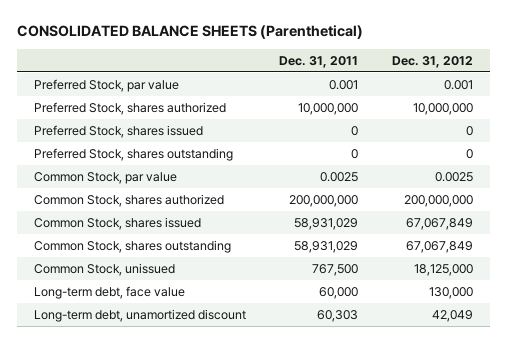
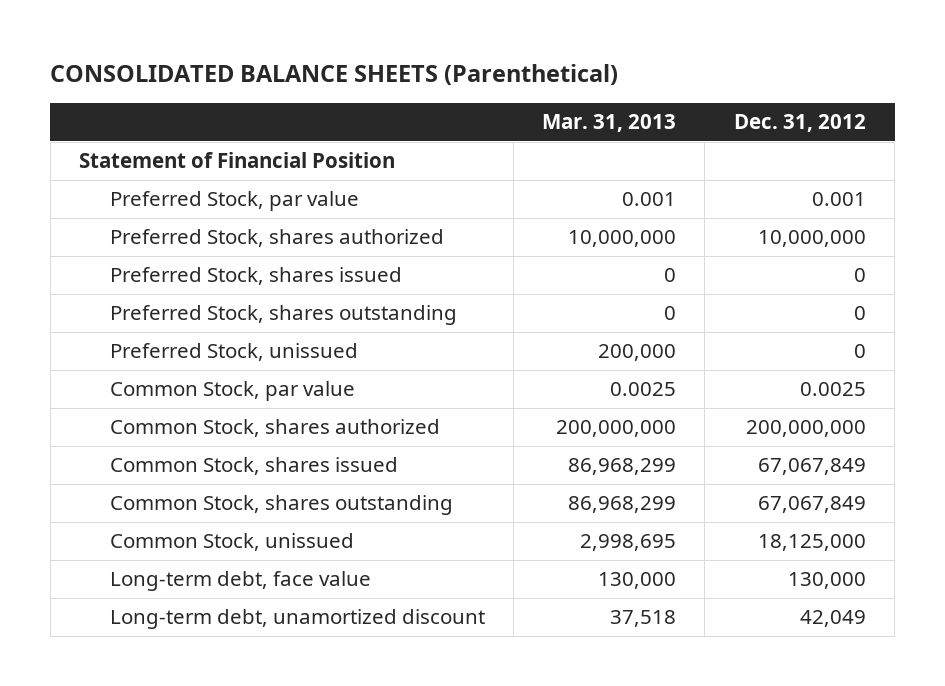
[279,55,359,68] Dec. 31, 2011 -> none
none -> [542,113,677,132] Mar. 31, 2013
none -> [79,152,396,169] Statement of Financial Position
none -> [109,343,358,362] Preferred Stock, unissued

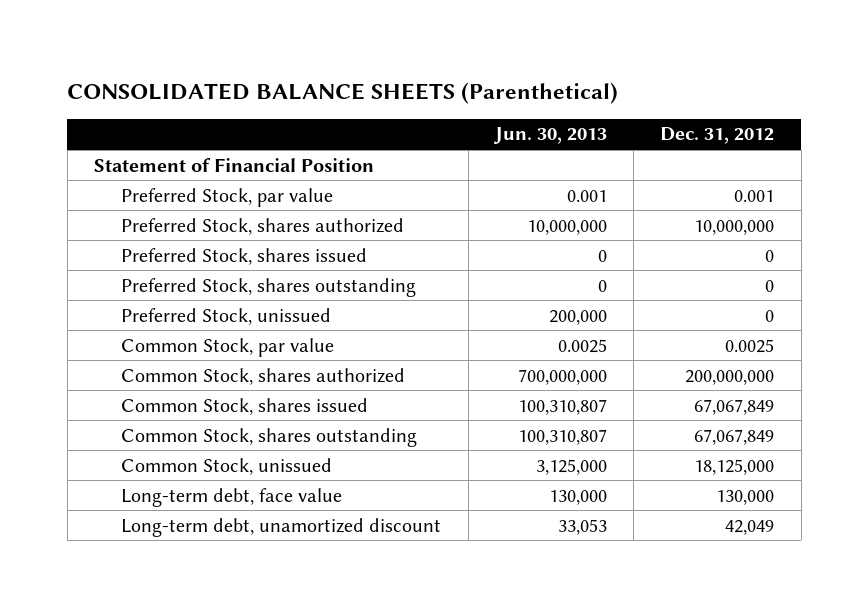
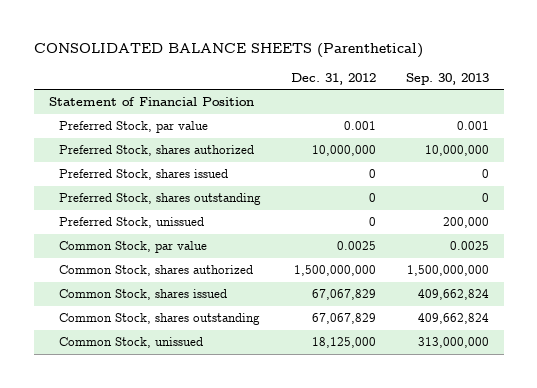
[492,127,607,145] Jun. 30, 2013 -> none
none -> [405,72,489,85] Sep. 30, 2013
[685,369,775,385] 200,000,000 -> [293,265,376,277] 1,500,000,000
[694,398,775,415] 67,067,849 -> [311,289,376,301] 67,067,829
[694,428,775,445] 67,067,849 -> [311,313,376,325] 67,067,829
[121,487,343,507] Long-term debt, face value -> none
[121,517,442,537] Long-term debt, unamortized discount -> none

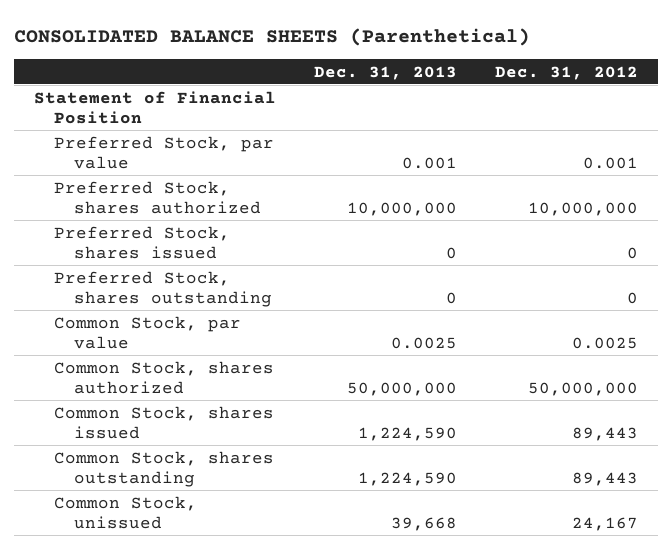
[405,72,489,85] Sep. 30, 2013 -> none
none -> [314,65,458,80] Dec. 31, 2013
[58,217,204,229] Preferred Stock, unissued -> none
[293,265,376,277] 1,500,000,000 -> [528,381,639,396] 50,000,000
[311,289,376,301] 67,067,829 -> [572,426,639,441] 89,443
[311,313,376,325] 67,067,829 -> [572,471,639,486] 89,443
[311,337,376,349] 18,125,000 -> [572,516,639,531] 24,167

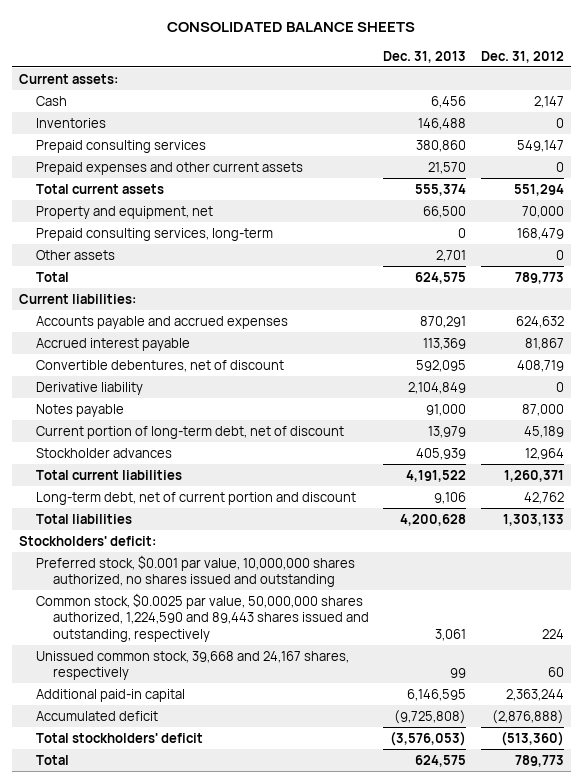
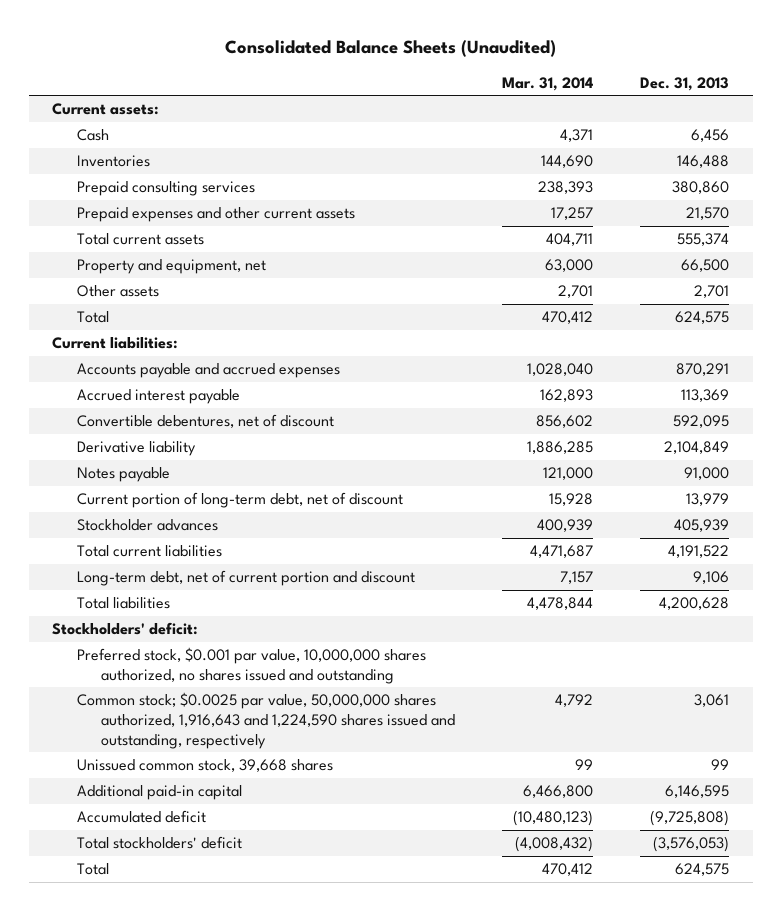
[167,22,416,33] CONSOLIDATED BALANCE SHEETS -> [224,40,556,58] Consolidated Balance Sheets (Unaudited)
[480,50,564,63] Dec. 31, 2012 -> none
none -> [502,76,594,91] Mar. 31, 2014
[36,227,274,241] Prepaid consulting services, long-term -> none
[36,592,370,643] Common stock, $0.0025 par value, 50,000,000 shares authorized, 1,224,590 and 89,443 shares issued and outstanding, respectively -> [76,692,455,749] Common stock; $0.0025 par value, 50,000,000 shares authorized, 1,916,643 and 1,224,590 shares issued and outstanding, respectively
[36,650,350,681] Unissued common stock, 39,668 and 24,167 shares, respectively -> [76,759,333,773] Unissued common stock, 39,668 shares

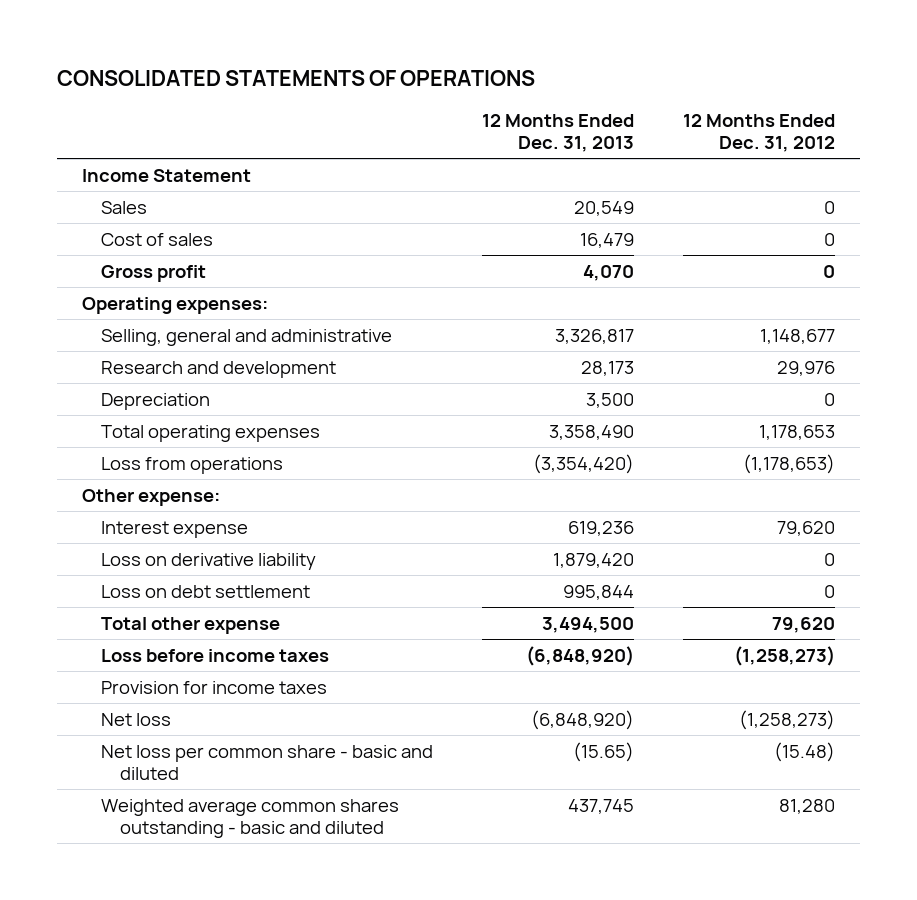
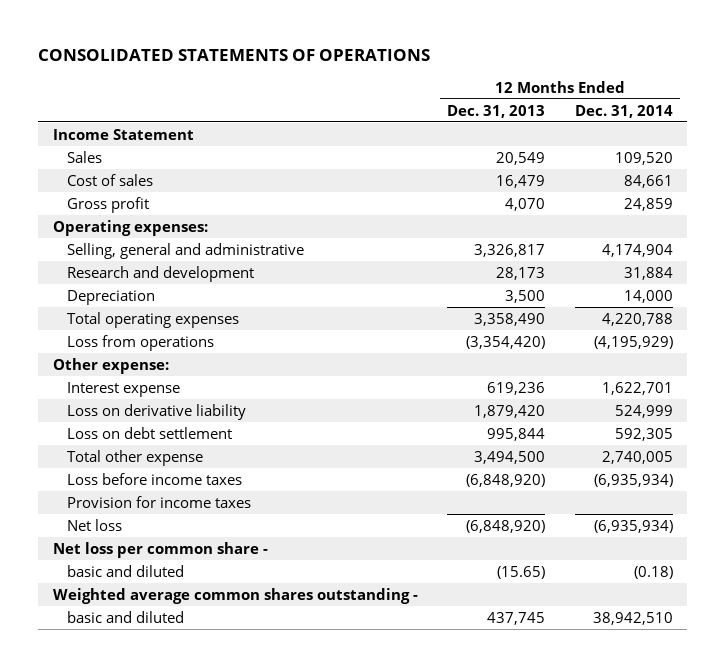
[683,114,836,153] 12 Months Ended Dec. 31, 2012 -> none
none -> [574,104,673,118] Dec. 31, 2014
none -> [52,541,268,558] Net loss per common share -
[101,744,434,780] Net loss per common share - basic and diluted -> [67,564,185,577] basic and diluted
none -> [52,587,418,604] Weighted average common shares outstanding -
[101,798,400,838] Weighted average common shares outstanding - basic and diluted -> [67,610,185,623] basic and diluted

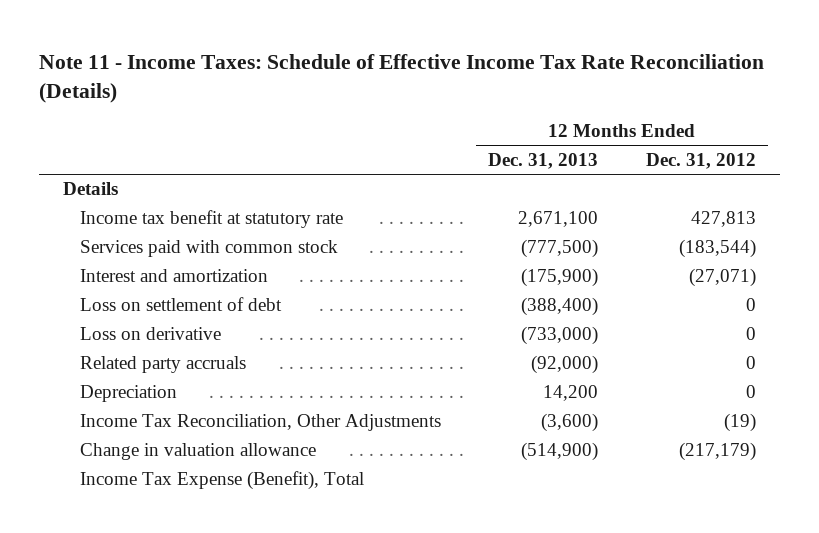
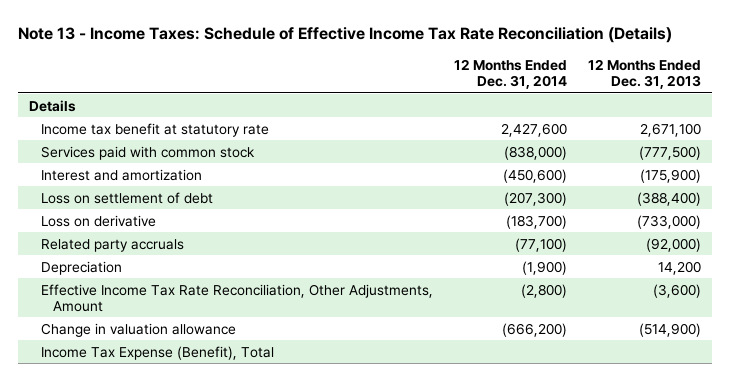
[39,53,765,103] Note 11 - Income Taxes: Schedule of Effective Income Tax Rate Reconciliation (Details) -> [17,27,672,44] Note 13 - Income Taxes: Schedule of Effective Income Tax Rate Reconciliation (Details)
[646,152,757,169] Dec. 31, 2012 -> none
none -> [453,58,567,89] 12 Months Ended Dec. 31, 2014
[79,414,441,432] Income Tax Reconciliation, Other Adjustments -> [40,283,433,312] Effective Income Tax Rate Reconciliation, Other Adjustments, Amount

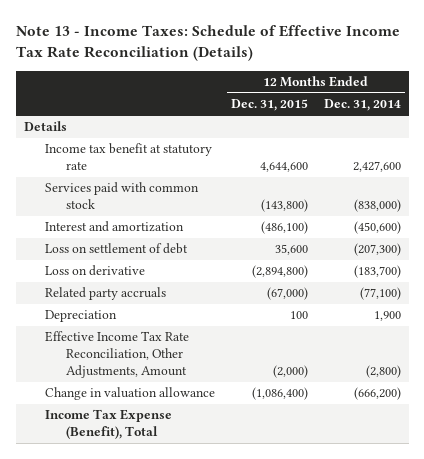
[588,58,702,89] 12 Months Ended Dec. 31, 2013 -> none
none -> [230,99,308,112] Dec. 31, 2015
[521,260,567,275] (1,900) -> [373,311,401,322] 1,900

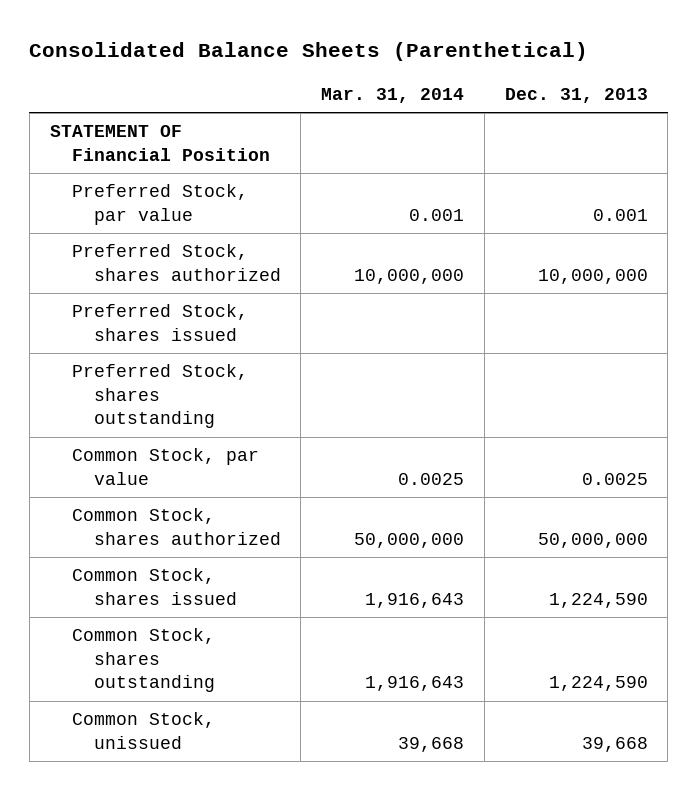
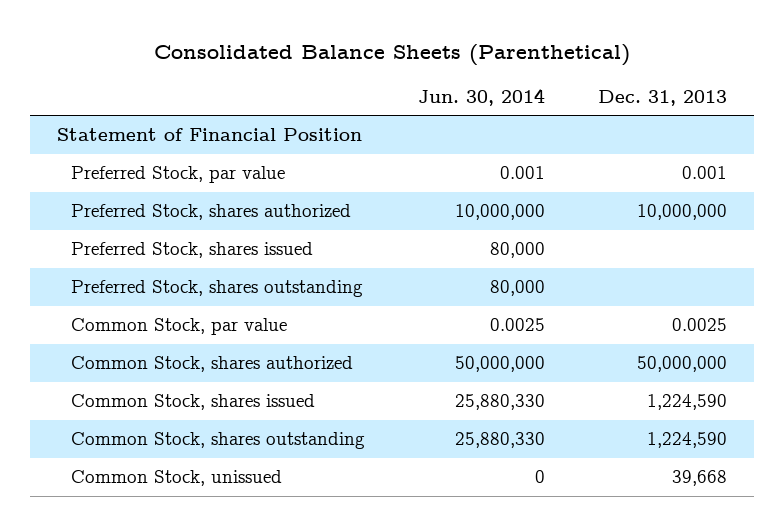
[321,87,465,103] Mar. 31, 2014 -> none
none -> [418,87,546,106] Jun. 30, 2014
[49,125,270,161] STATEMENT OF Financial Position -> [57,128,363,142] Statement of Financial Position

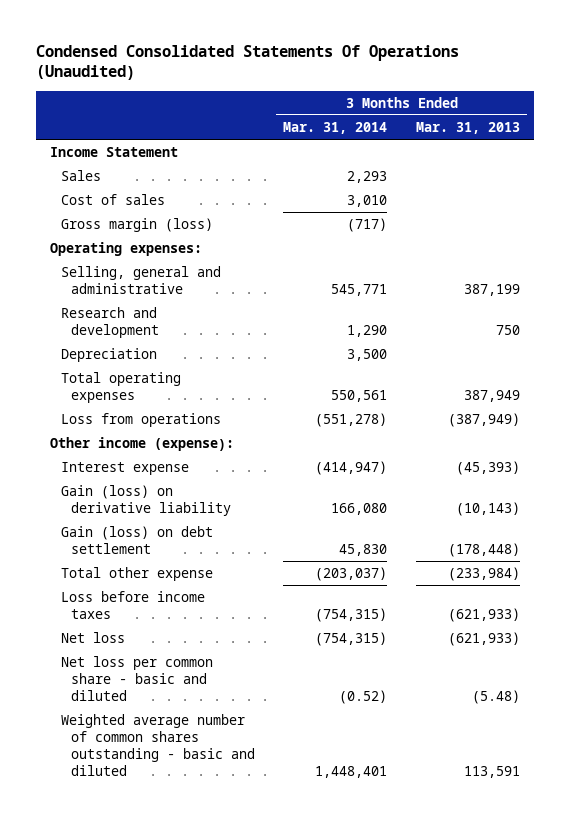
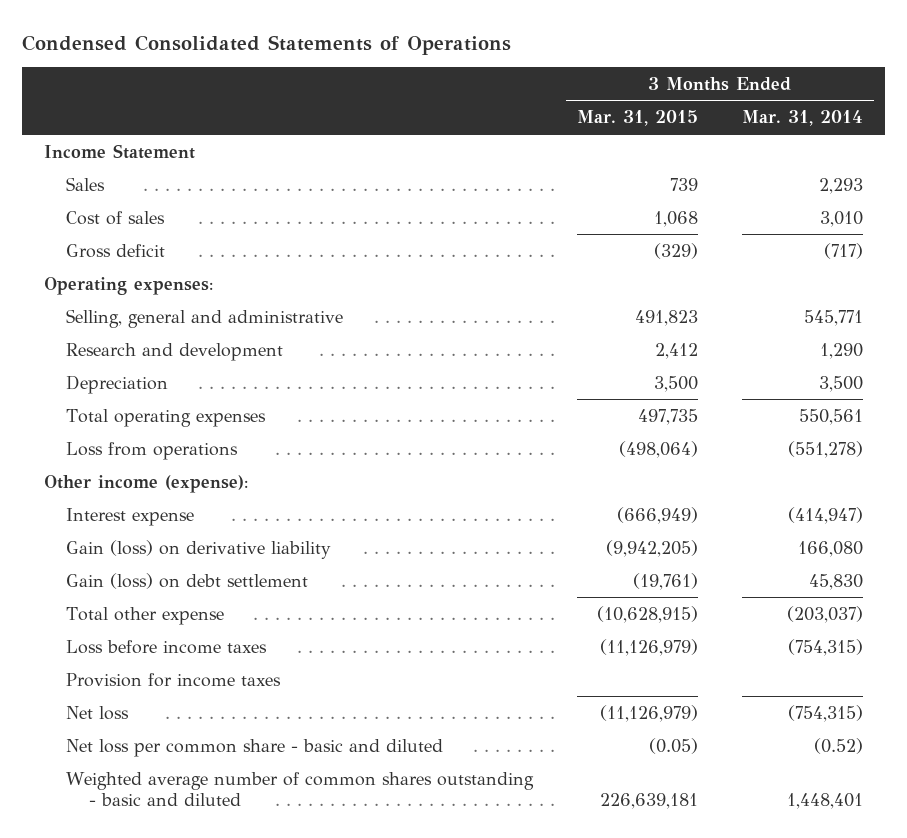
[36,44,460,81] Condensed Consolidated Statements Of Operations (Unaudited) -> [22,34,512,55] Condensed Consolidated Statements of Operations
[415,121,520,134] Mar. 31, 2013 -> none
none -> [576,110,698,127] Mar. 31, 2015
[60,217,213,232] Gross margin (loss) -> [66,243,166,258] Gross deficit
none -> [66,672,282,687] Provision for income taxes

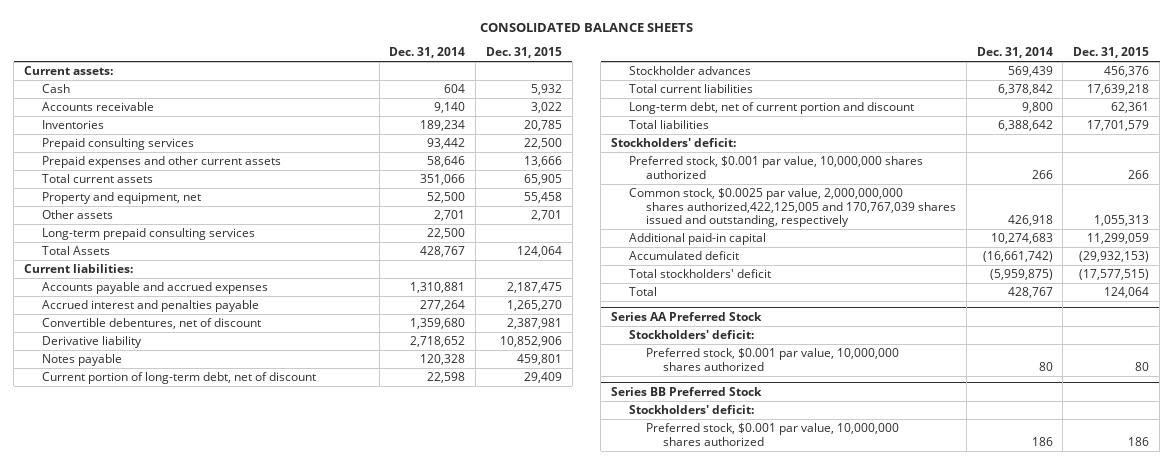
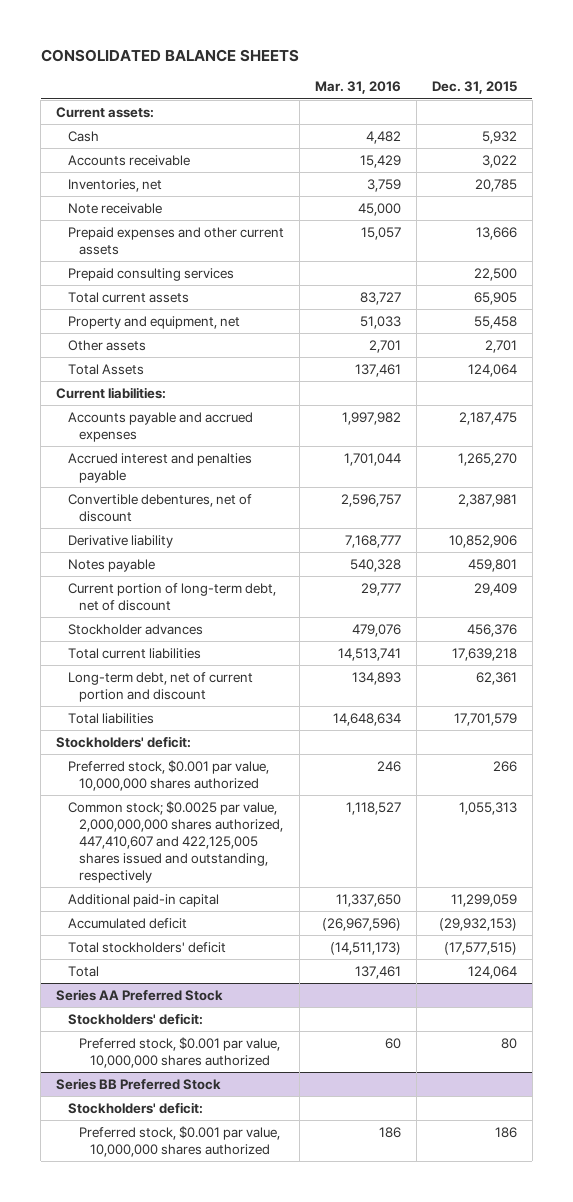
[389,47,466,59] Dec. 31, 2014 -> none
none -> [314,81,401,95] Mar. 31, 2016
[41,120,104,130] Inventories -> [67,178,162,192] Inventories, net
none -> [67,202,162,214] Note receivable
[41,138,194,151] Prepaid consulting services -> [67,267,234,281] Prepaid consulting services
[41,228,255,241] Long-term prepaid consulting services -> none
[628,188,956,228] Common stock, $0.0025 par value, 2,000,000,000 shares authorized,422,125,005 and 170,767,039 shares issued and outstanding, respectively -> [67,800,283,883] Common stock; $0.0025 par value, 2,000,000,000 shares authorized, 447,410,607 and 422,125,005 shares issued and outstanding, respectively

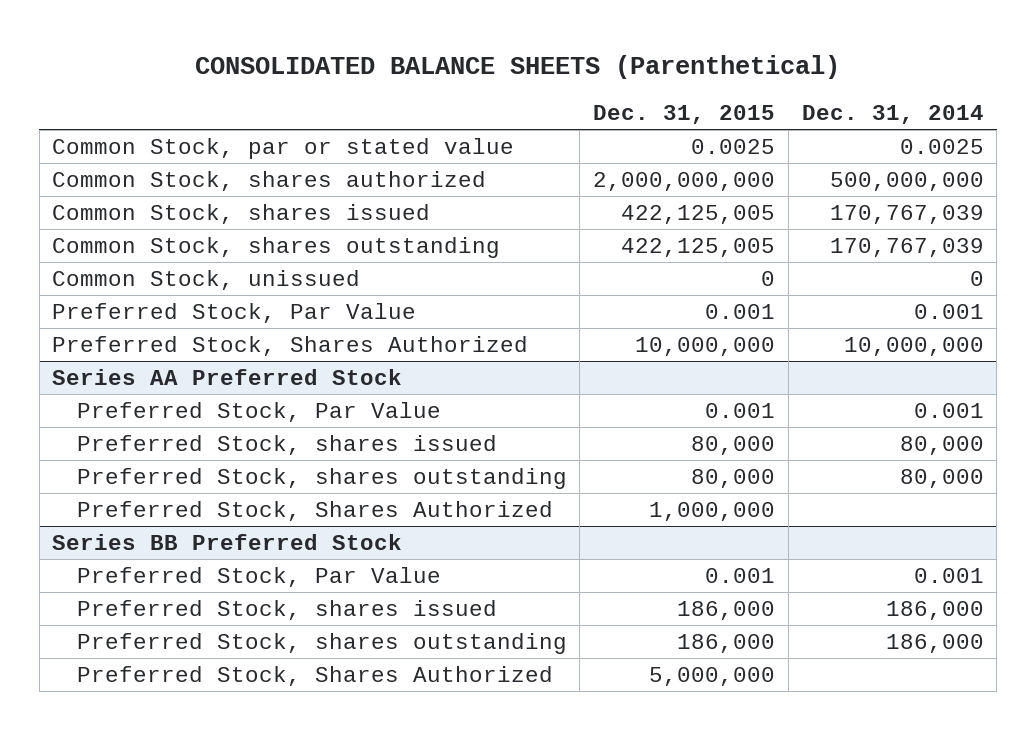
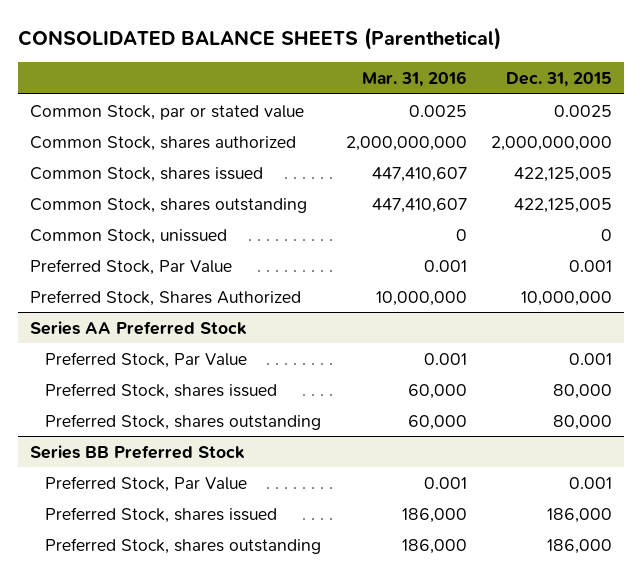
[801,104,984,124] Dec. 31, 2014 -> none
none -> [361,70,467,87] Mar. 31, 2016
[76,500,553,521] Preferred Stock, Shares Authorized -> none
[76,665,553,686] Preferred Stock, Shares Authorized -> none

